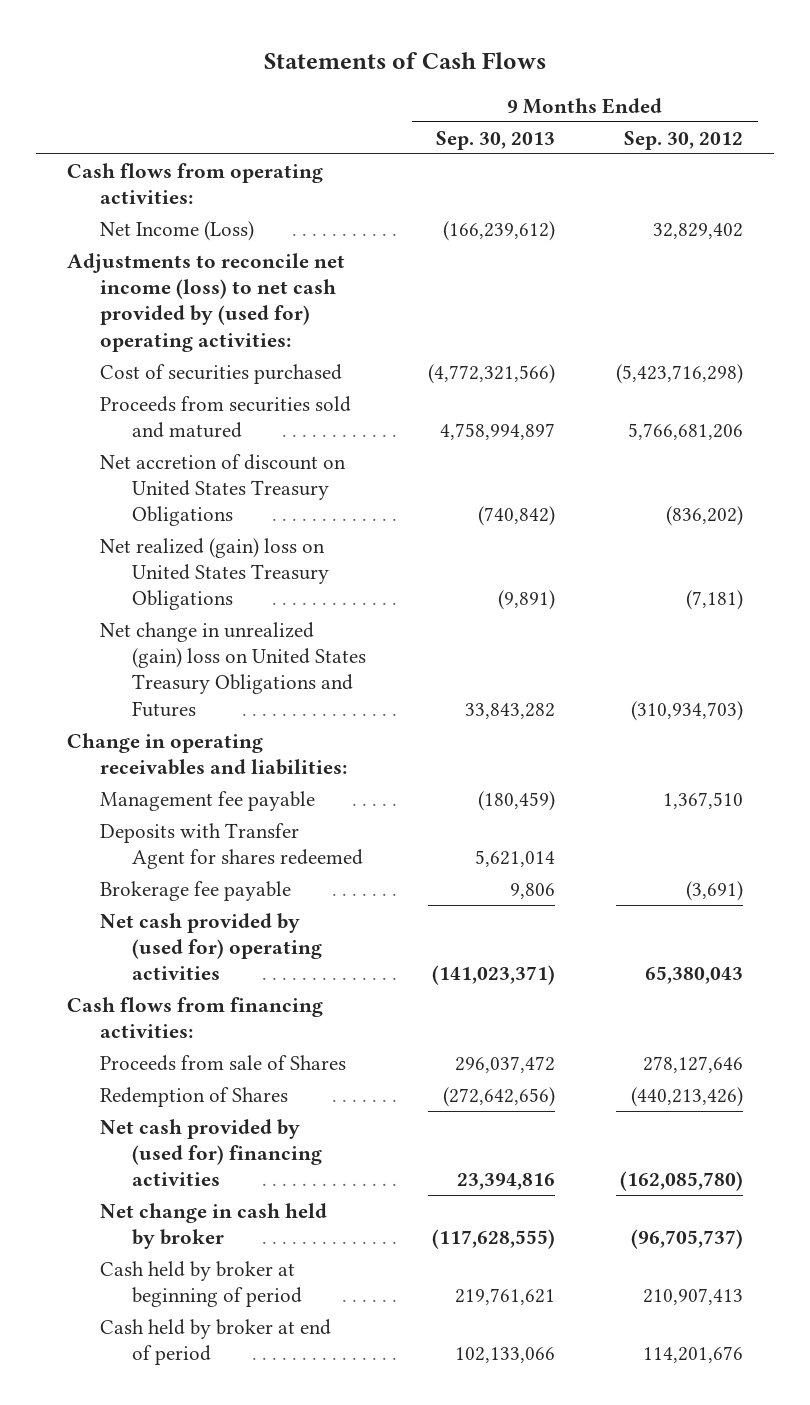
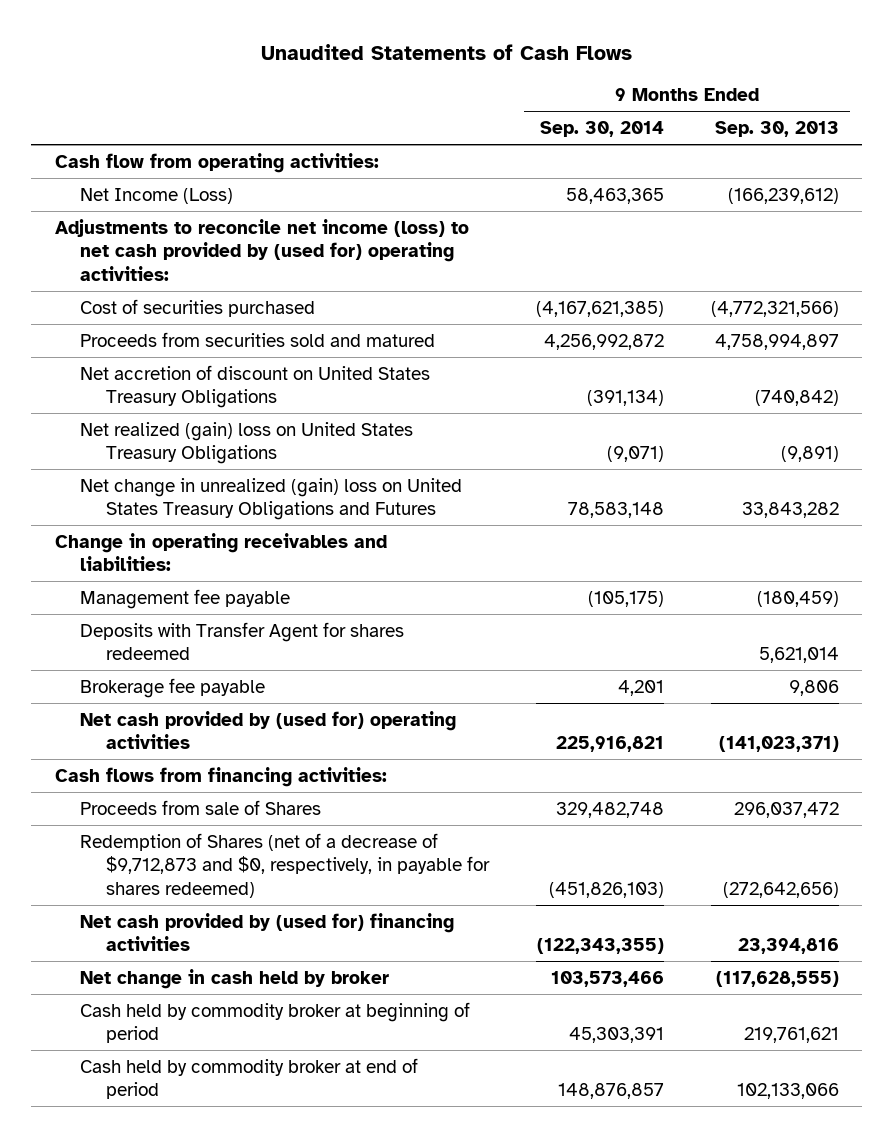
[263,51,546,69] Statements of Cash Flows -> [260,43,632,60] Unaudited Statements of Cash Flows
[624,130,744,150] Sep. 30, 2012 -> none
none -> [539,120,664,137] Sep. 30, 2014
[66,162,323,205] Cash flows from operating activities: -> [54,152,379,173] Cash flow from operating activities:
[99,1086,288,1107] Redemption of Shares -> [80,832,491,898] Redemption of Shares (net of a decrease of $9,712,873 and $0, respectively, in payable for shares redeemed)
[99,1260,303,1308] Cash held by broker at beginning of period -> [80,1001,471,1044] Cash held by commodity broker at beginning of period
[99,1318,331,1366] Cash held by broker at end of period -> [80,1057,419,1100] Cash held by commodity broker at end of period

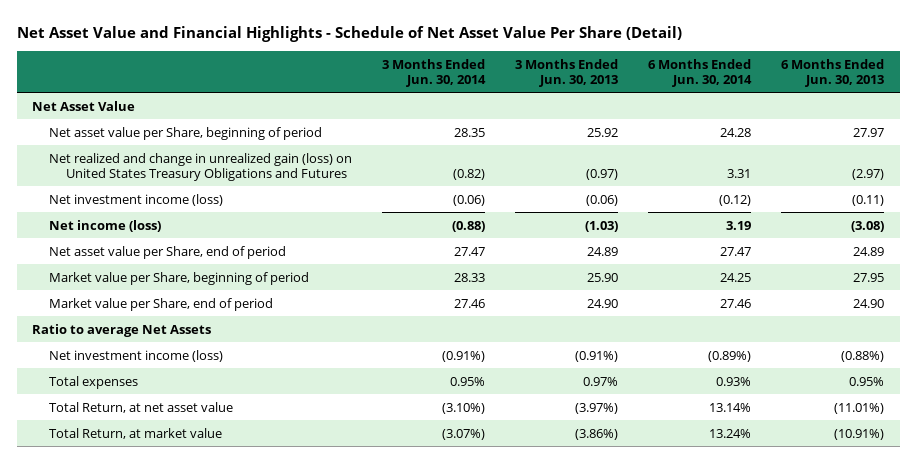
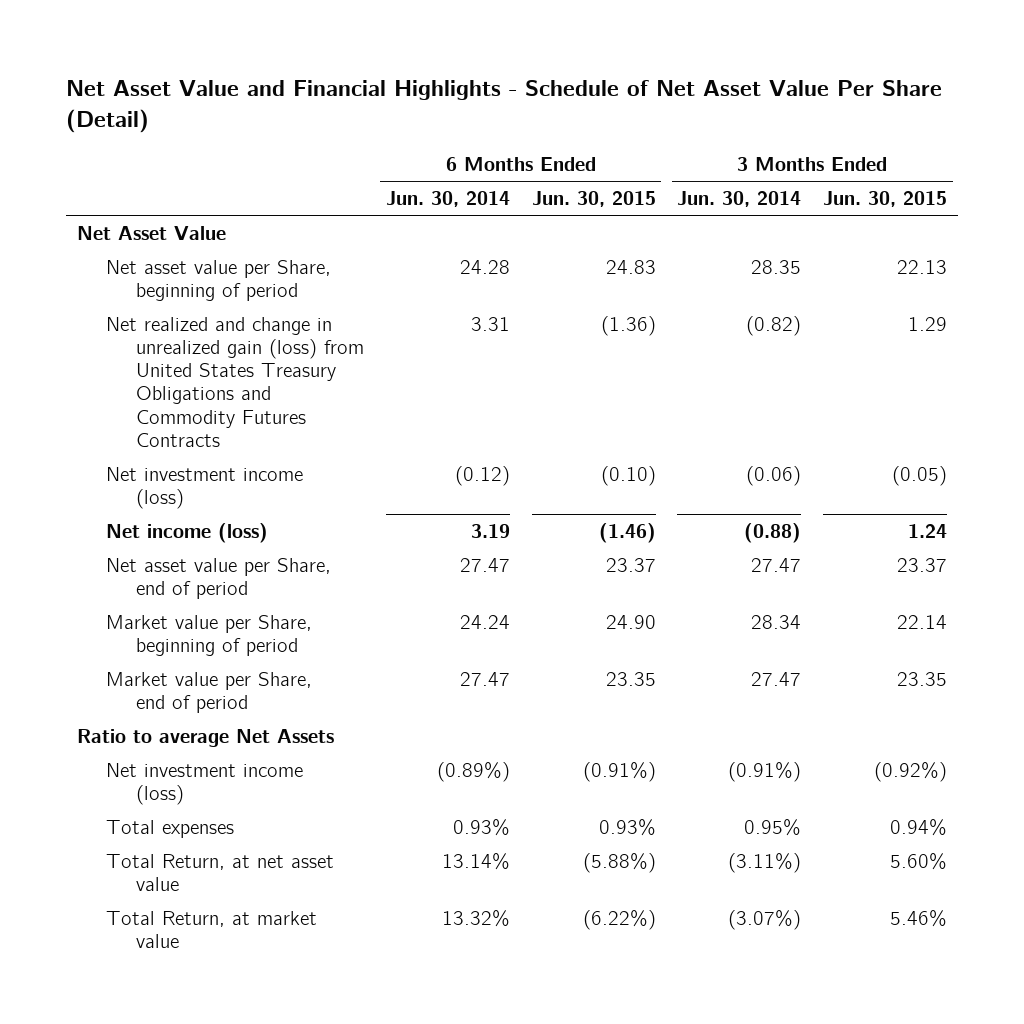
[515,58,619,87] 3 Months Ended Jun. 30, 2013 -> none
[781,58,885,87] 6 Months Ended Jun. 30, 2013 -> none
none -> [531,190,656,207] Jun. 30, 2015
none -> [823,190,948,207] Jun. 30, 2015
[49,152,353,181] Net realized and change in unrealized gain (loss) on United States Treasury Obligations and Futures -> [106,316,364,447] Net realized and change in unrealized gain (loss) from United States Treasury Obligations and Commodity Futures Contracts
[454,272,486,282] 28.33 -> [751,614,802,629] 28.34
[720,272,752,282] 24.25 -> [459,614,510,629] 24.24
[454,298,486,308] 27.46 -> [751,671,802,686] 27.47
[720,298,752,308] 27.46 -> [459,671,510,686] 27.47
[442,402,486,414] (3.10%) -> [728,852,802,873] (3.11%)
[709,428,752,438] 13.24% -> [441,909,510,927] 13.32%

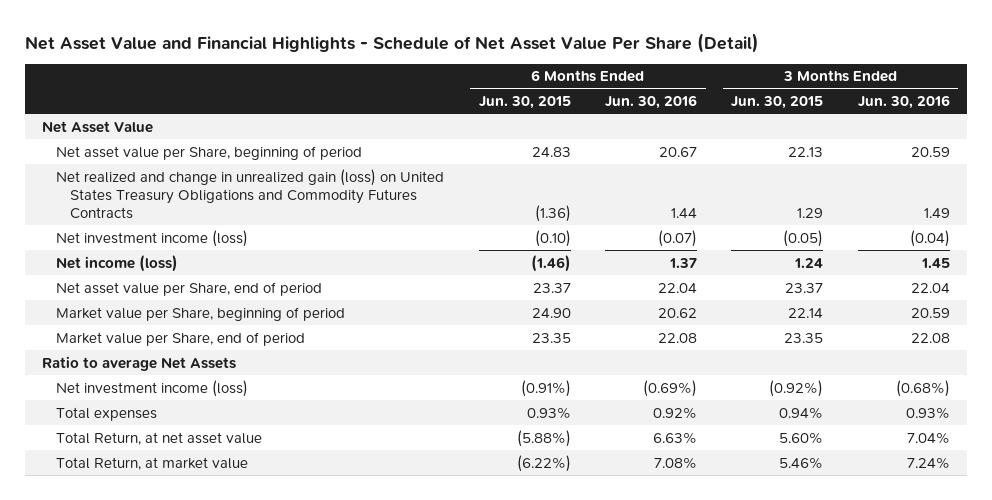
[385,190,510,207] Jun. 30, 2014 -> none
[677,190,802,207] Jun. 30, 2014 -> none
none -> [605,95,698,110] Jun. 30, 2016
none -> [857,95,950,110] Jun. 30, 2016
[106,316,364,447] Net realized and change in unrealized gain (loss) from United States Treasury Obligations and Commodity Futures Contracts -> [56,168,445,219] Net realized and change in unrealized gain (loss) on United States Treasury Obligations and Commodity Futures Contracts

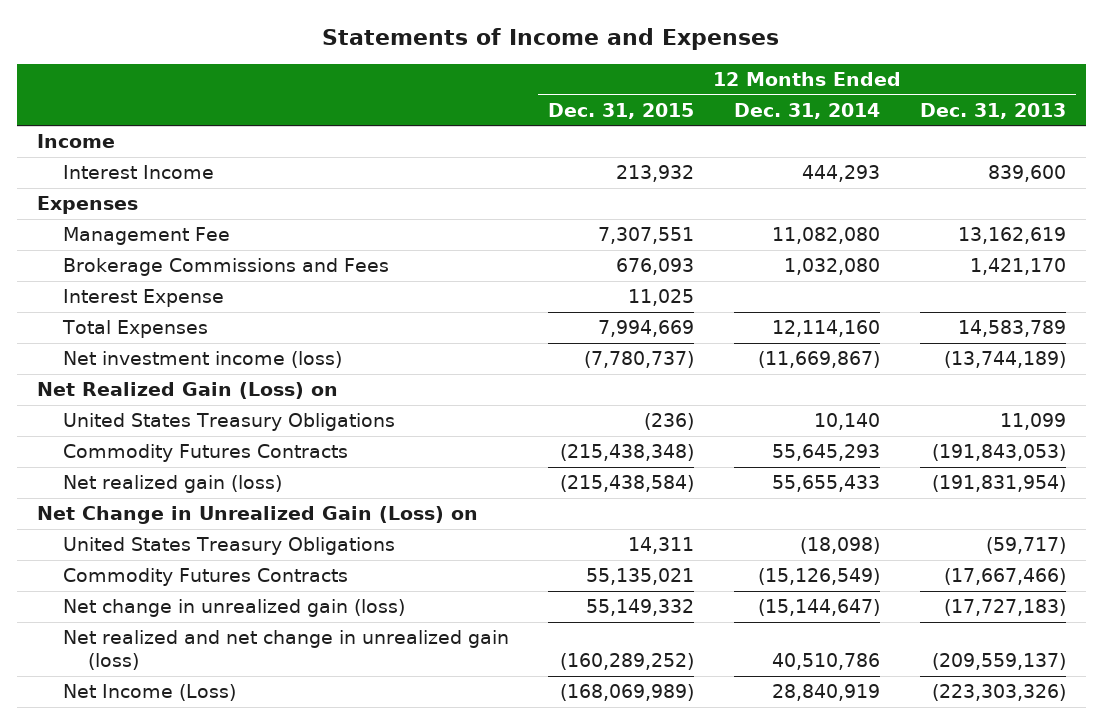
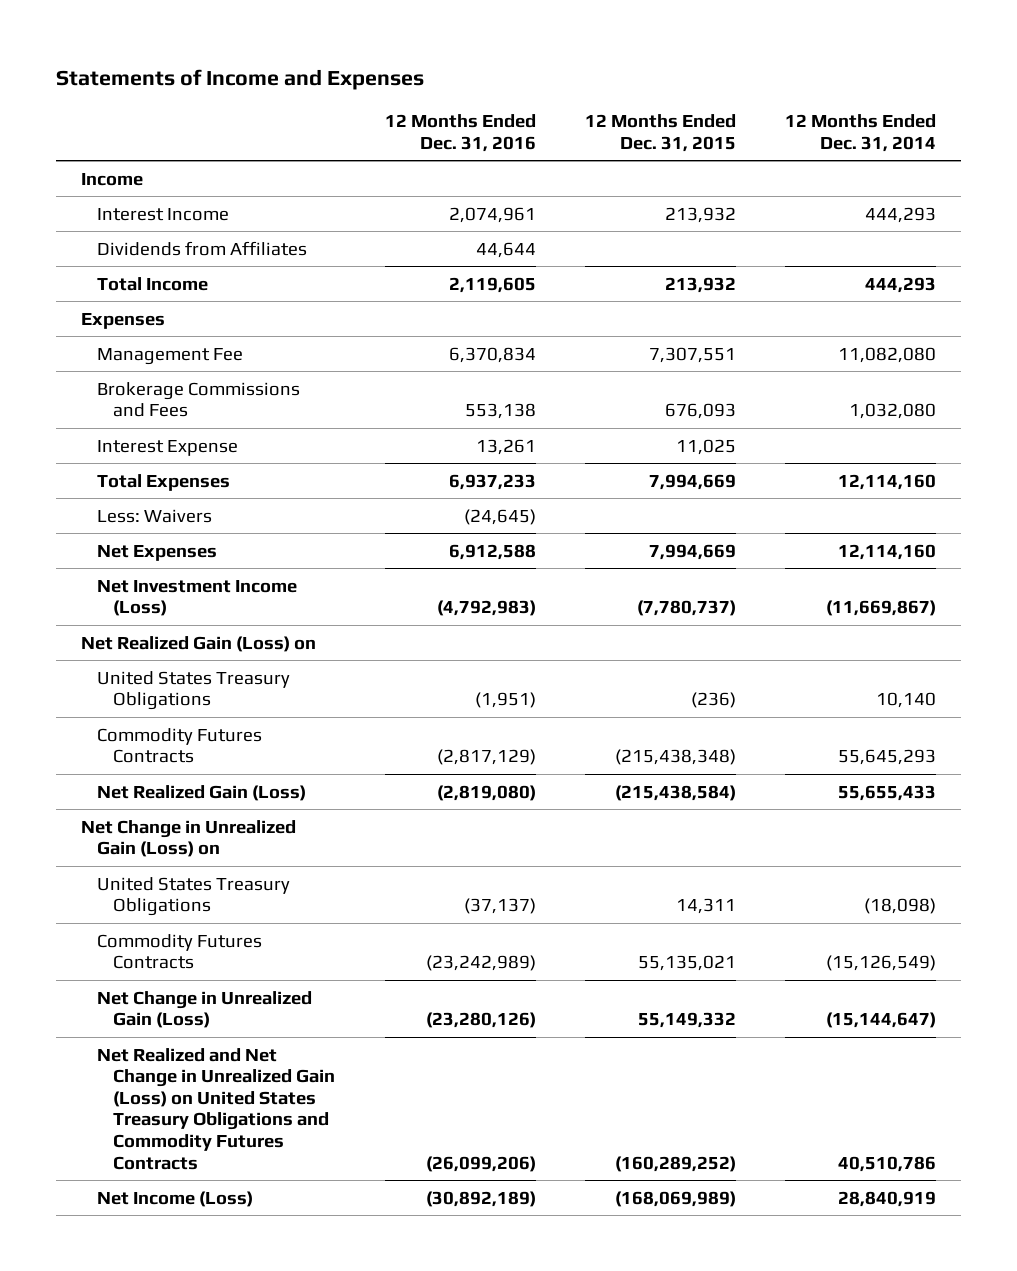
[919,102,1066,119] Dec. 31, 2013 -> none
none -> [384,114,536,152] 12 Months Ended Dec. 31, 2016
none -> [97,240,308,256] Dividends from Affiliates
none -> [97,276,209,291] Total Income
none -> [97,508,213,523] Less: Waivers
none -> [97,544,218,561] Net Expenses
[62,351,342,369] Net investment income (loss) -> [97,579,298,617] Net Investment Income (Loss)
[62,475,282,494] Net realized gain (loss) -> [97,784,307,801] Net Realized Gain (Loss)
[62,599,405,618] Net change in unrealized gain (loss) -> [97,990,313,1029] Net Change in Unrealized Gain (Loss)
[62,630,509,671] Net realized and net change in unrealized gain (loss) -> [97,1047,336,1170] Net Realized and Net Change in Unrealized Gain (Loss) on United States Treasury Obligations and Commodity Futures Contracts

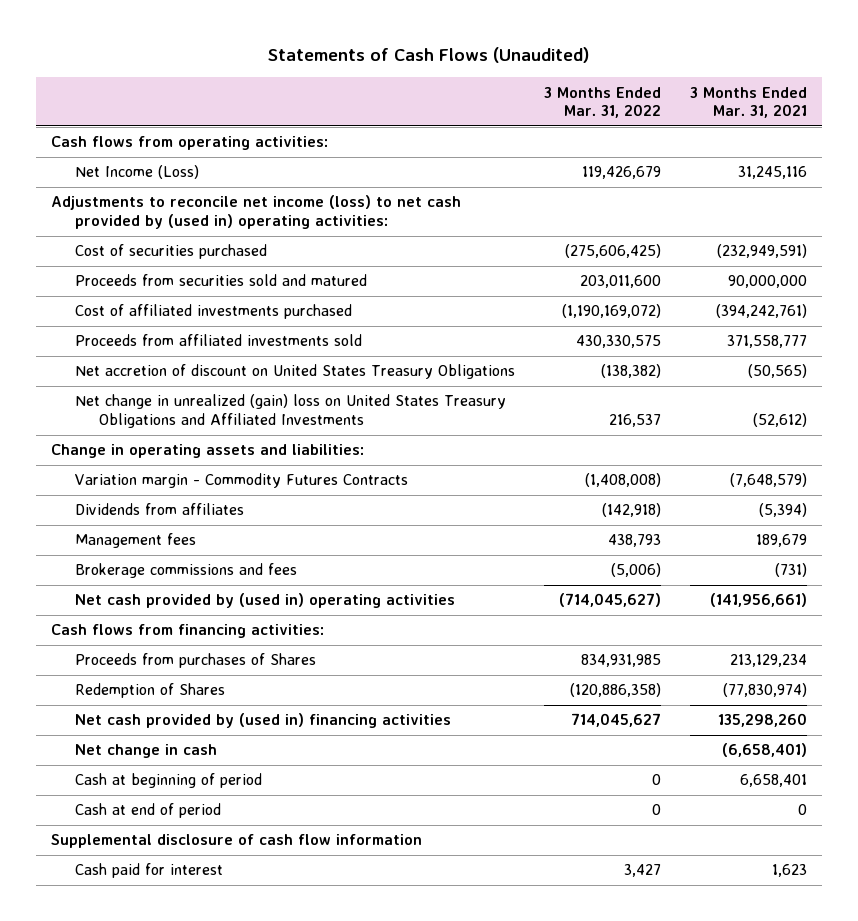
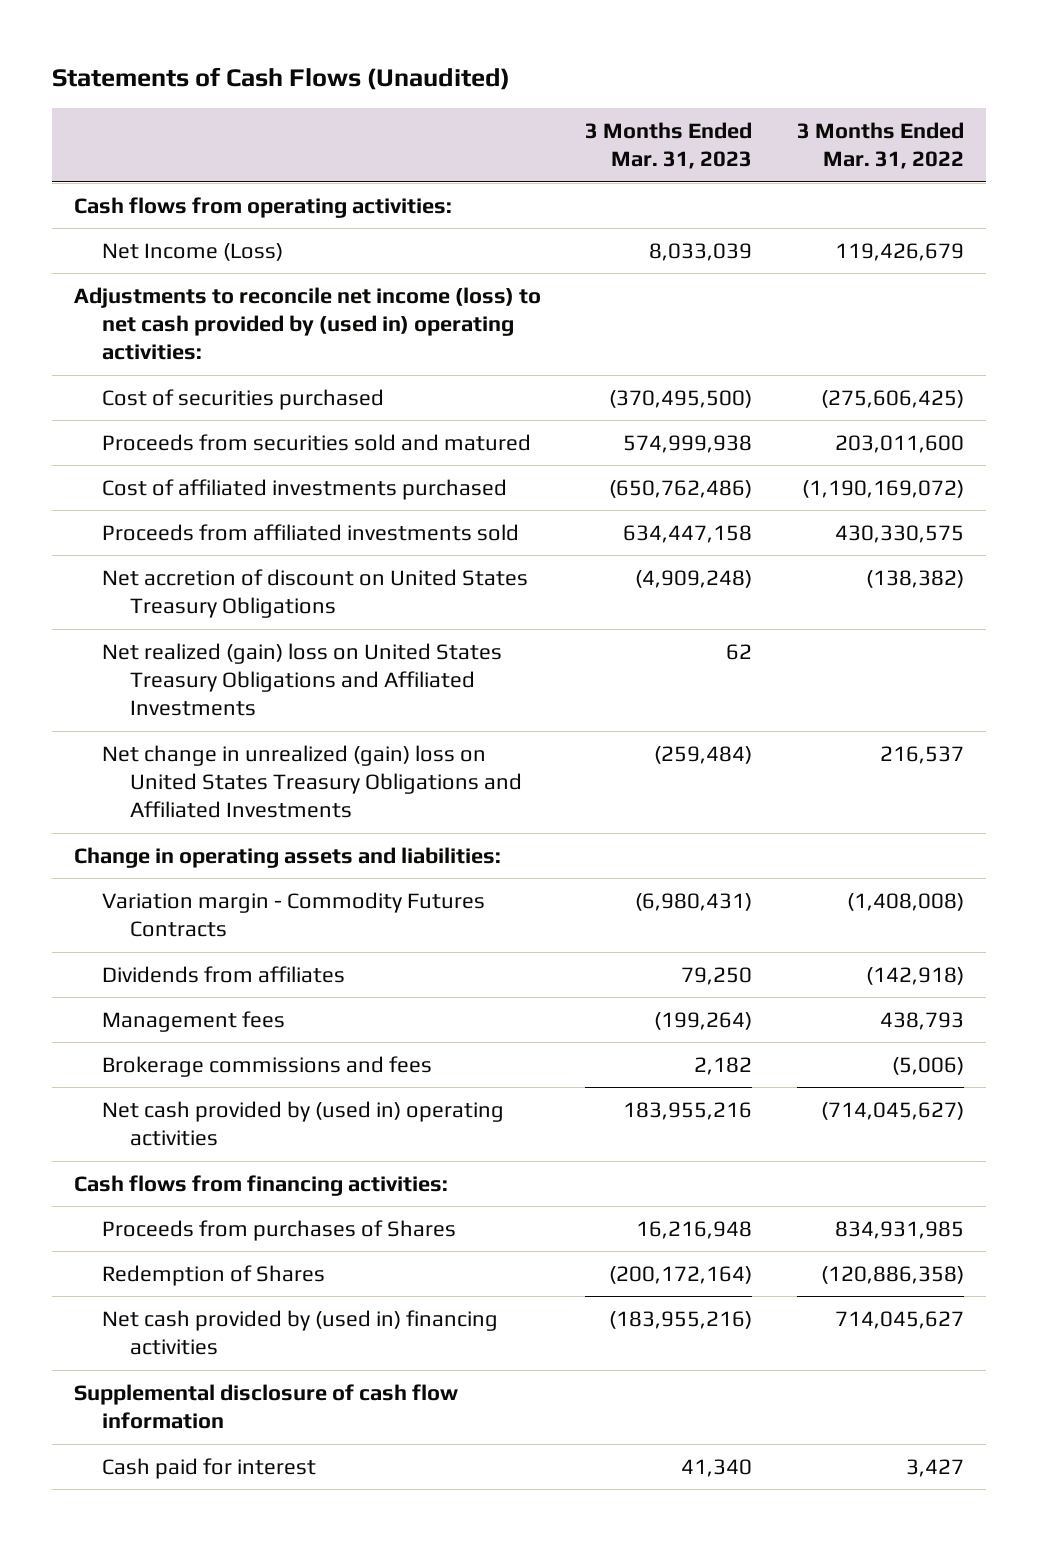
[690,86,808,119] 3 Months Ended Mar. 31, 2021 -> none
none -> [585,122,753,170] 3 Months Ended Mar. 31, 2023
none -> [102,642,503,717] Net realized (gain) loss on United States Treasury Obligations and Affiliated Investments
[74,744,217,759] Net change in cash -> none
[74,773,262,789] Cash at beginning of period -> none
[74,803,221,819] Cash at end of period -> none

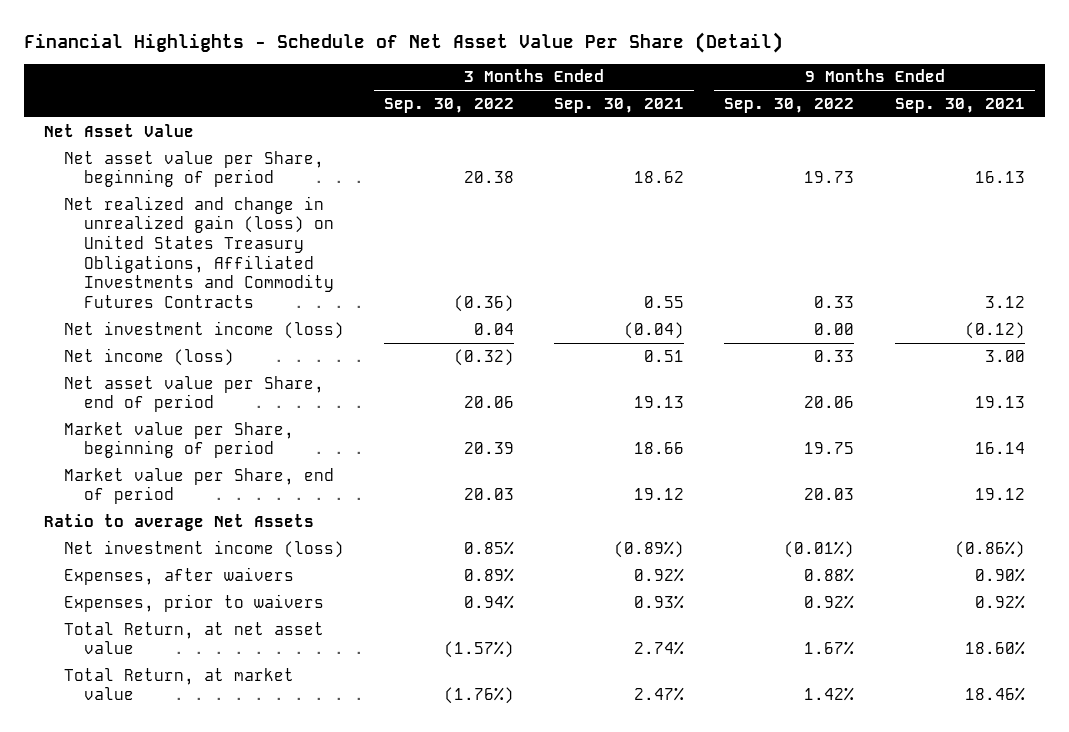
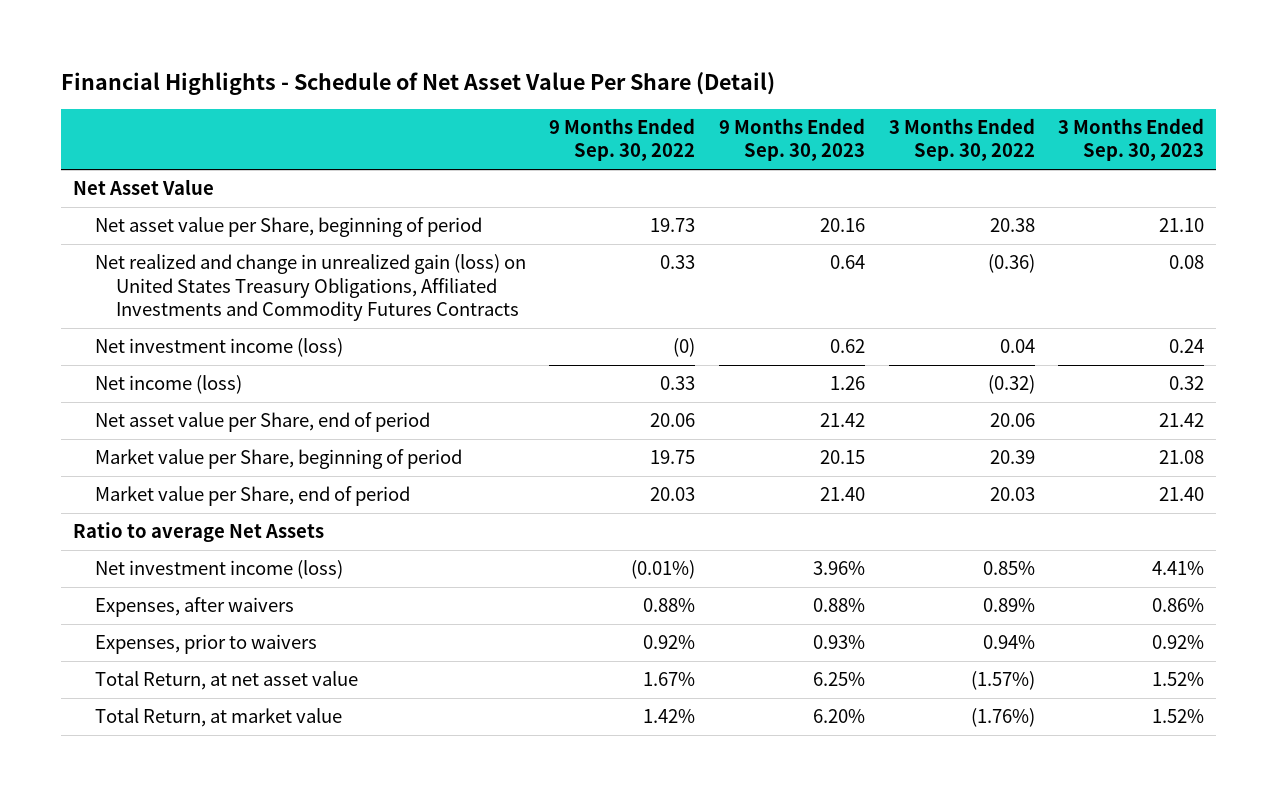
[554,98,685,114] Sep. 30, 2021 -> none
[894,98,1025,114] Sep. 30, 2021 -> none
none -> [718,117,865,162] 9 Months Ended Sep. 30, 2023
none -> [1058,117,1205,162] 3 Months Ended Sep. 30, 2023
[814,322,855,335] 0.00 -> [673,338,696,358] (0)

